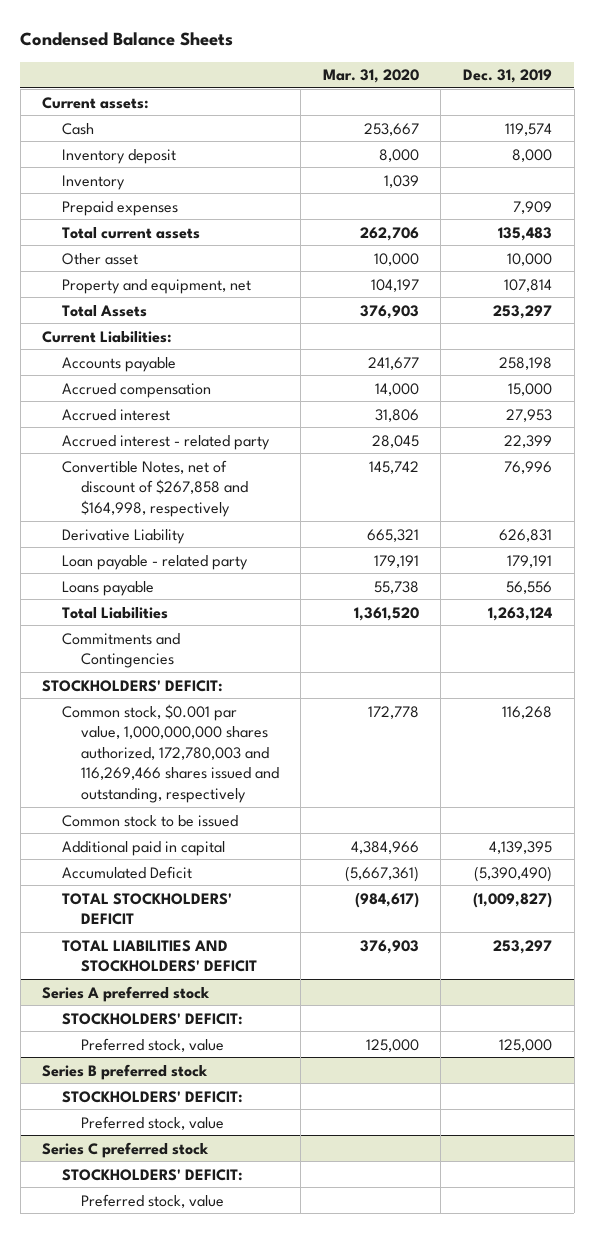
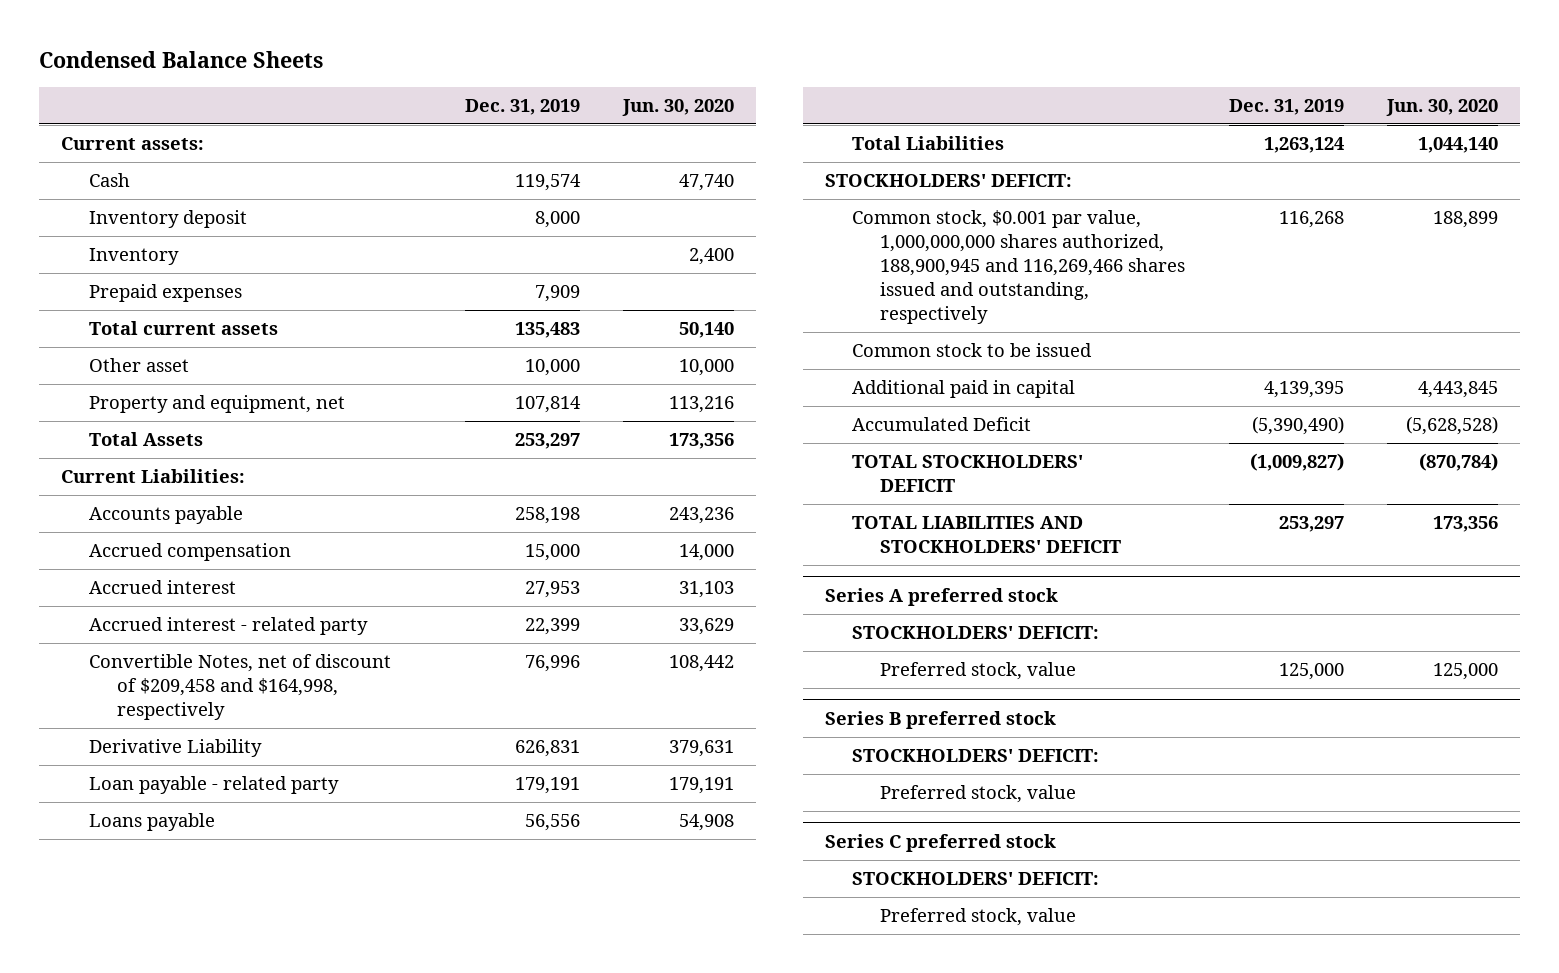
[322,69,419,84] Mar. 31, 2020 -> none
none -> [622,99,735,117] Jun. 30, 2020
[61,459,248,517] Convertible Notes, net of discount of $267,858 and $164,998, respectively -> [88,654,391,721] Convertible Notes, net of discount of $209,458 and $164,998, respectively
[61,632,180,669] Commitments and Contingencies -> none
[61,703,279,803] Common stock, $0.001 par value, 1,000,000,000 shares authorized, 172,780,003 and 116,269,466 shares issued and outstanding, respectively -> [852,210,1186,324] Common stock, $0.001 par value, 1,000,000,000 shares authorized, 188,900,945 and 116,269,466 shares issued and outstanding, respectively

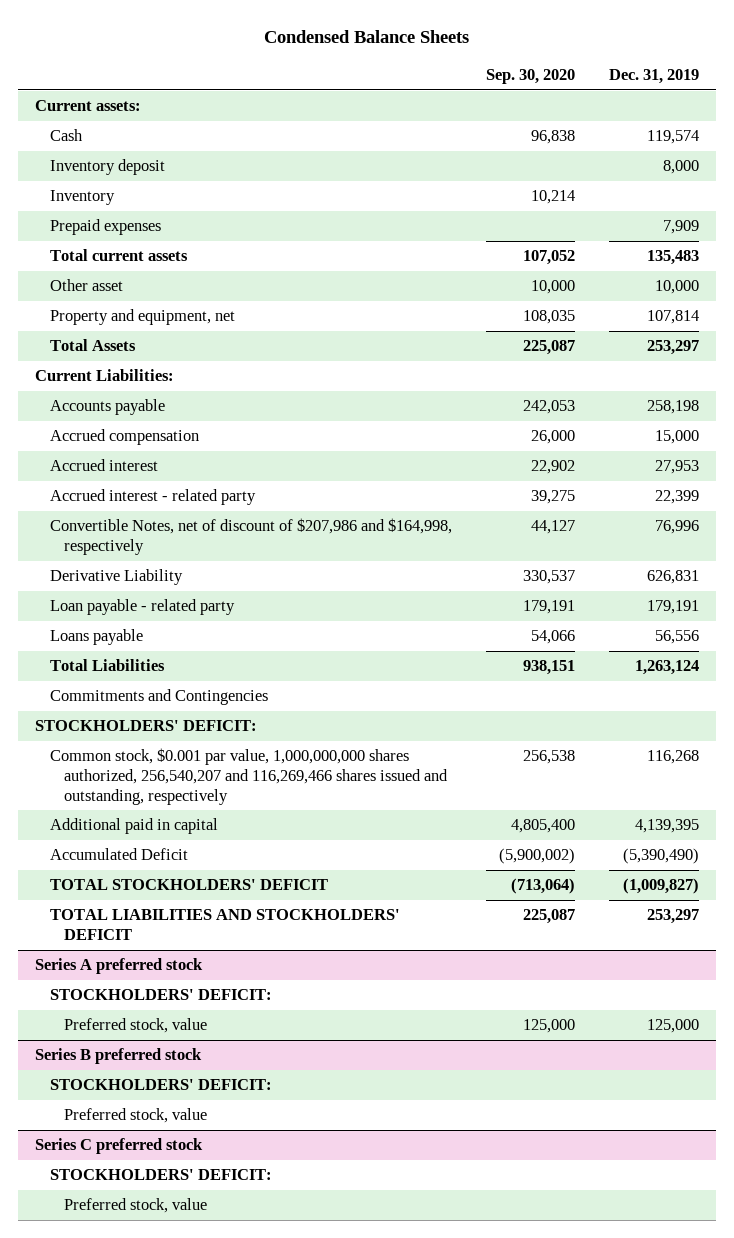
[622,99,735,117] Jun. 30, 2020 -> none
none -> [485,68,575,84] Sep. 30, 2020
[88,654,391,721] Convertible Notes, net of discount of $209,458 and $164,998, respectively -> [49,518,452,556] Convertible Notes, net of discount of $207,986 and $164,998, respectively
none -> [49,689,268,706] Commitments and Contingencies
[852,343,1093,358] Common stock to be issued -> none
[852,210,1186,324] Common stock, $0.001 par value, 1,000,000,000 shares authorized, 188,900,945 and 116,269,466 shares issued and outstanding, respectively -> [49,748,449,805] Common stock, $0.001 par value, 1,000,000,000 shares authorized, 256,540,207 and 116,269,466 shares issued and outstanding, respectively

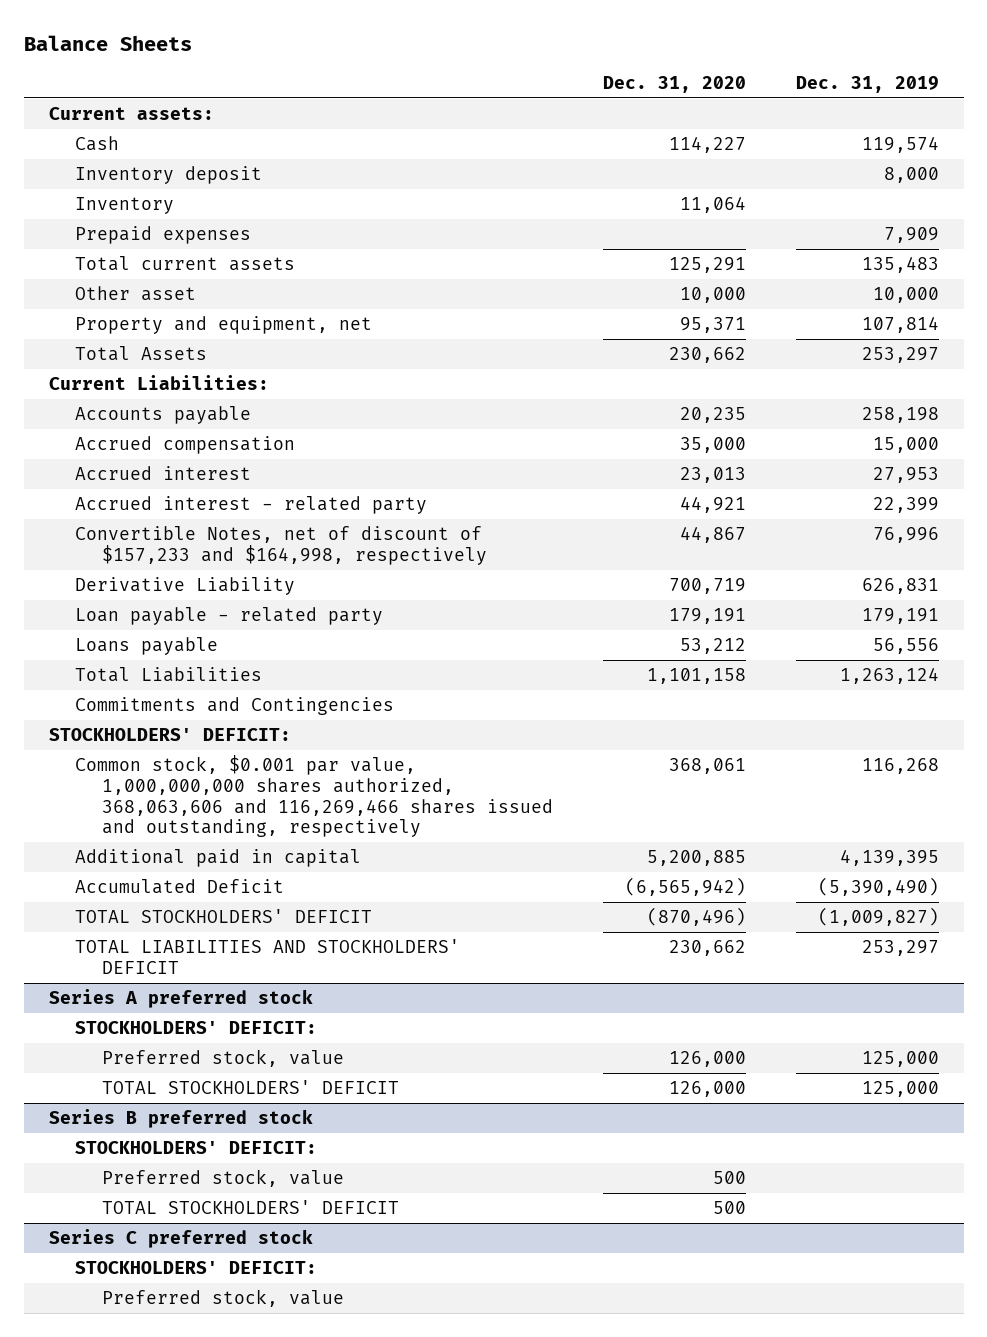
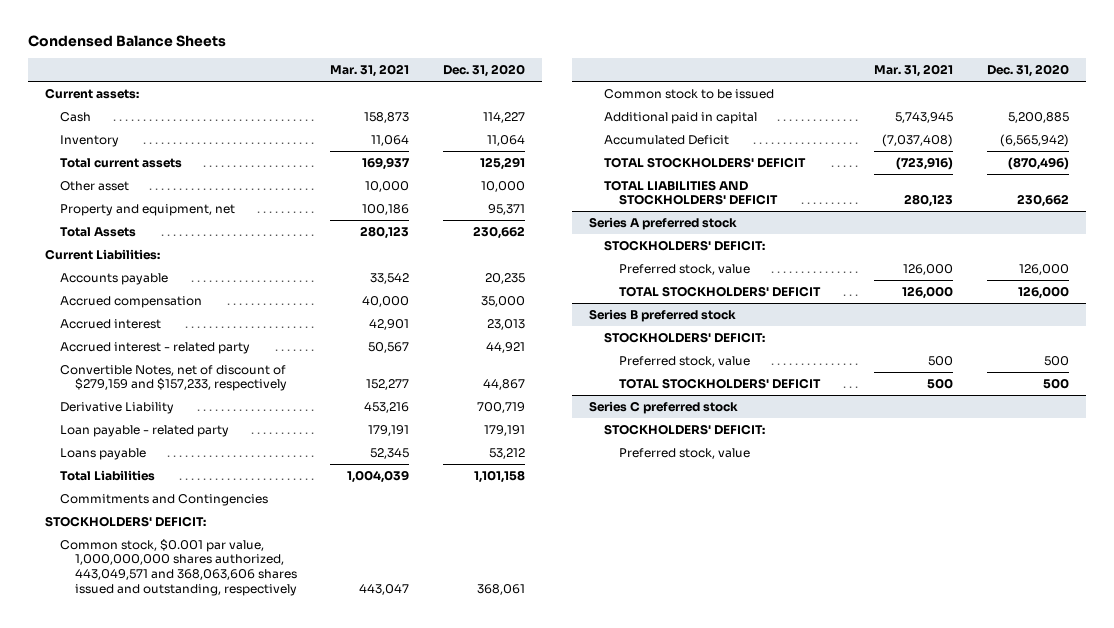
[23,34,192,51] Balance Sheets -> [27,35,226,48] Condensed Balance Sheets
[795,75,939,93] Dec. 31, 2019 -> none
none -> [330,64,410,78] Mar. 31, 2021
[75,165,263,184] Inventory deposit -> none
[75,225,252,244] Prepaid expenses -> none
[75,525,487,565] Convertible Notes, net of discount of $157,233 and $164,998, respectively -> [59,364,287,392] Convertible Notes, net of discount of $279,159 and $157,233, respectively
[75,754,553,838] Common stock, $0.001 par value, 1,000,000,000 shares authorized, 368,063,606 and 116,269,466 shares issued and outstanding, respectively -> [59,538,297,596] Common stock, $0.001 par value, 1,000,000,000 shares authorized, 443,049,571 and 368,063,606 shares issued and outstanding, respectively
none -> [603,88,774,99] Common stock to be issued

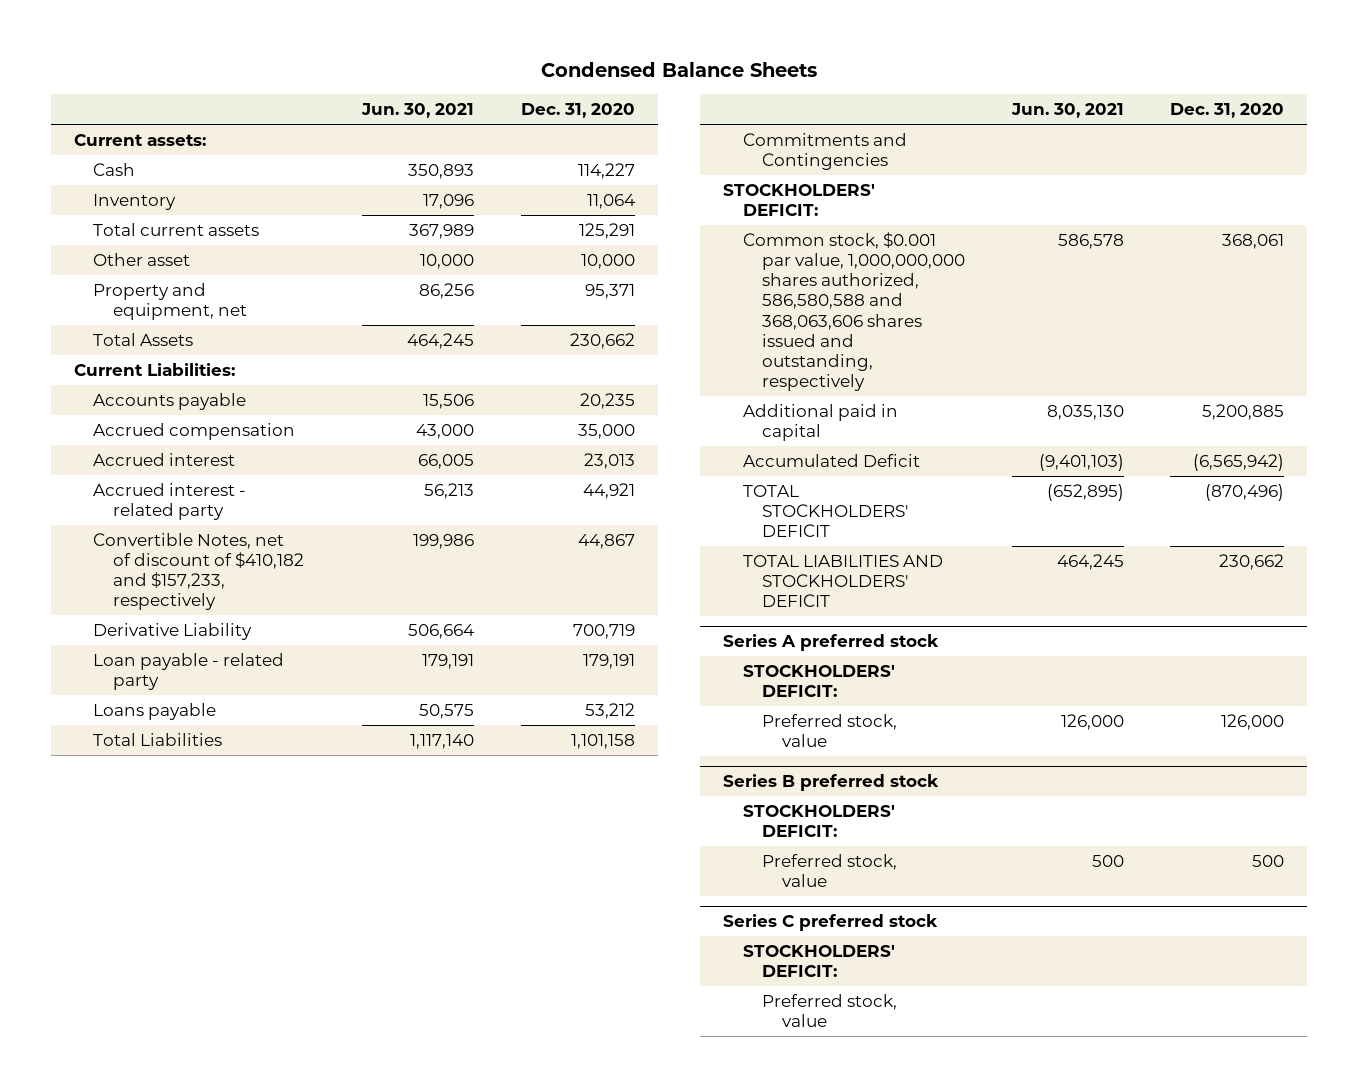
[330,64,410,78] Mar. 31, 2021 -> none
none -> [361,103,475,119] Jun. 30, 2021
[59,364,287,392] Convertible Notes, net of discount of $279,159 and $157,233, respectively -> [93,532,304,611] Convertible Notes, net of discount of $410,182 and $157,233, respectively
[603,88,774,99] Common stock to be issued -> none
[59,538,297,596] Common stock, $0.001 par value, 1,000,000,000 shares authorized, 443,049,571 and 368,063,606 shares issued and outstanding, respectively -> [742,231,966,392] Common stock, $0.001 par value, 1,000,000,000 shares authorized, 586,580,588 and 368,063,606 shares issued and outstanding, respectively
[618,285,821,297] TOTAL STOCKHOLDERS' DEFICIT -> none
[618,377,821,389] TOTAL STOCKHOLDERS' DEFICIT -> none

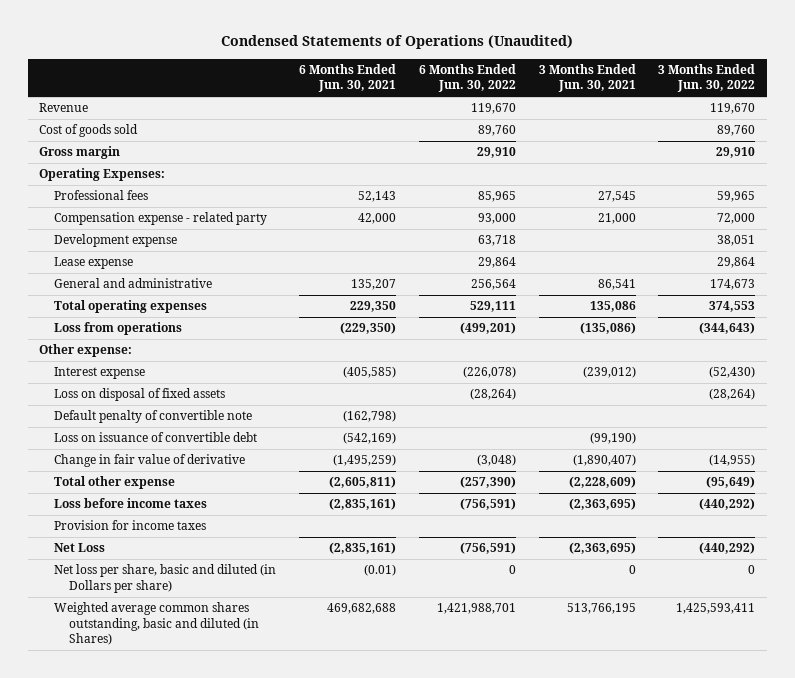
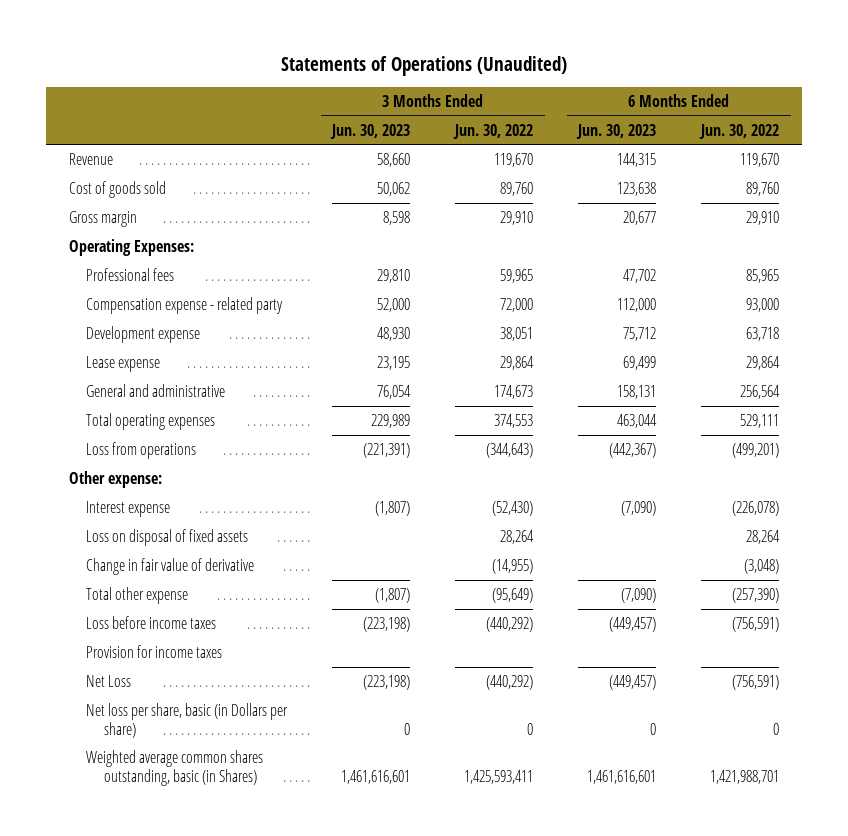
[221,35,574,50] Condensed Statements of Operations (Unaudited) -> [280,56,567,77] Statements of Operations (Unaudited)
[299,63,397,93] 6 Months Ended Jun. 30, 2021 -> none
[538,63,636,93] 3 Months Ended Jun. 30, 2021 -> none
none -> [330,123,411,139] Jun. 30, 2023
none -> [576,123,657,139] Jun. 30, 2023
[54,410,253,424] Default penalty of convertible note -> none
[54,432,258,443] Loss on issuance of convertible debt -> none
[469,388,516,401] (28,264) -> [746,530,781,545] 28,264
[709,388,756,401] (28,264) -> [500,530,535,545] 28,264
[54,564,277,593] Net loss per share, basic and diluted (in Dollars per share) -> [86,703,289,738] Net loss per share, basic (in Dollars per share)
[54,602,260,646] Weighted average common shares outstanding, basic and diluted (in Shares) -> [86,750,264,786] Weighted average common shares outstanding, basic (in Shares)

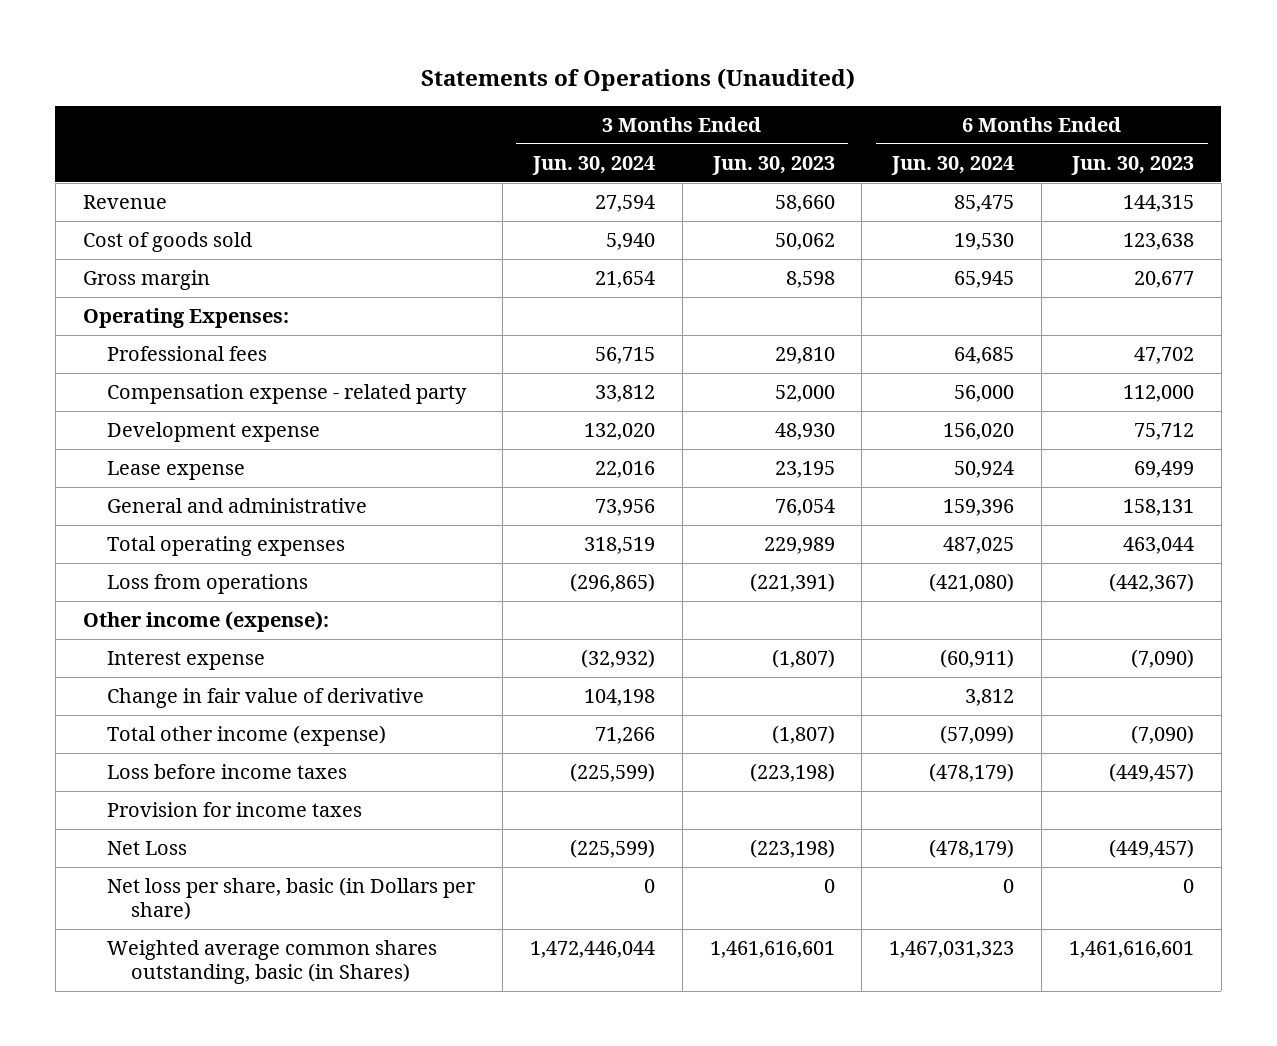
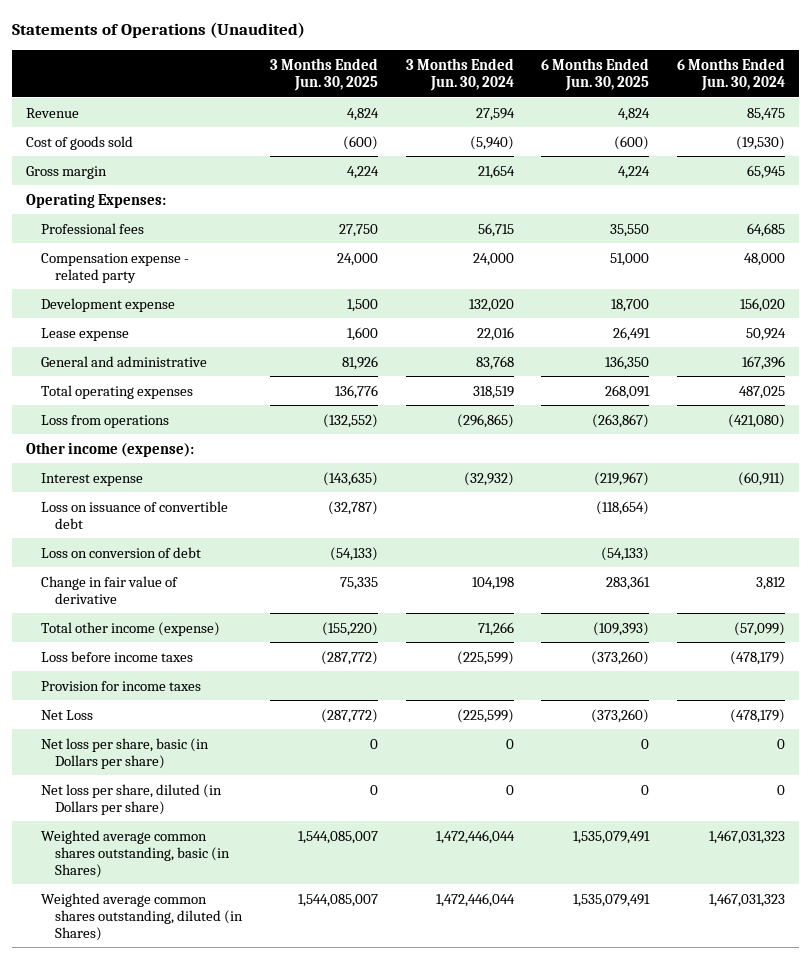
[711,155,835,175] Jun. 30, 2023 -> none
[1071,155,1195,175] Jun. 30, 2023 -> none
none -> [270,57,379,92] 3 Months Ended Jun. 30, 2025
none -> [541,57,650,92] 6 Months Ended Jun. 30, 2025
[605,233,655,251] 5,940 -> [469,135,514,150] (5,940)
[954,233,1015,251] 19,530 -> [735,135,785,150] (19,530)
[594,385,655,403] 33,812 -> [472,252,514,266] 24,000
[954,385,1015,403] 56,000 -> [743,252,785,266] 48,000
[594,499,655,517] 73,956 -> [475,355,514,370] 83,768
[943,499,1015,517] 159,396 -> [741,355,785,370] 167,396
none -> [40,500,228,529] Loss on issuance of convertible debt
none -> [40,546,201,558] Loss on conversion of debt
none -> [40,783,222,815] Net loss per share, diluted (in Dollars per share)
none -> [40,892,244,941] Weighted average common shares outstanding, diluted (in Shares)

